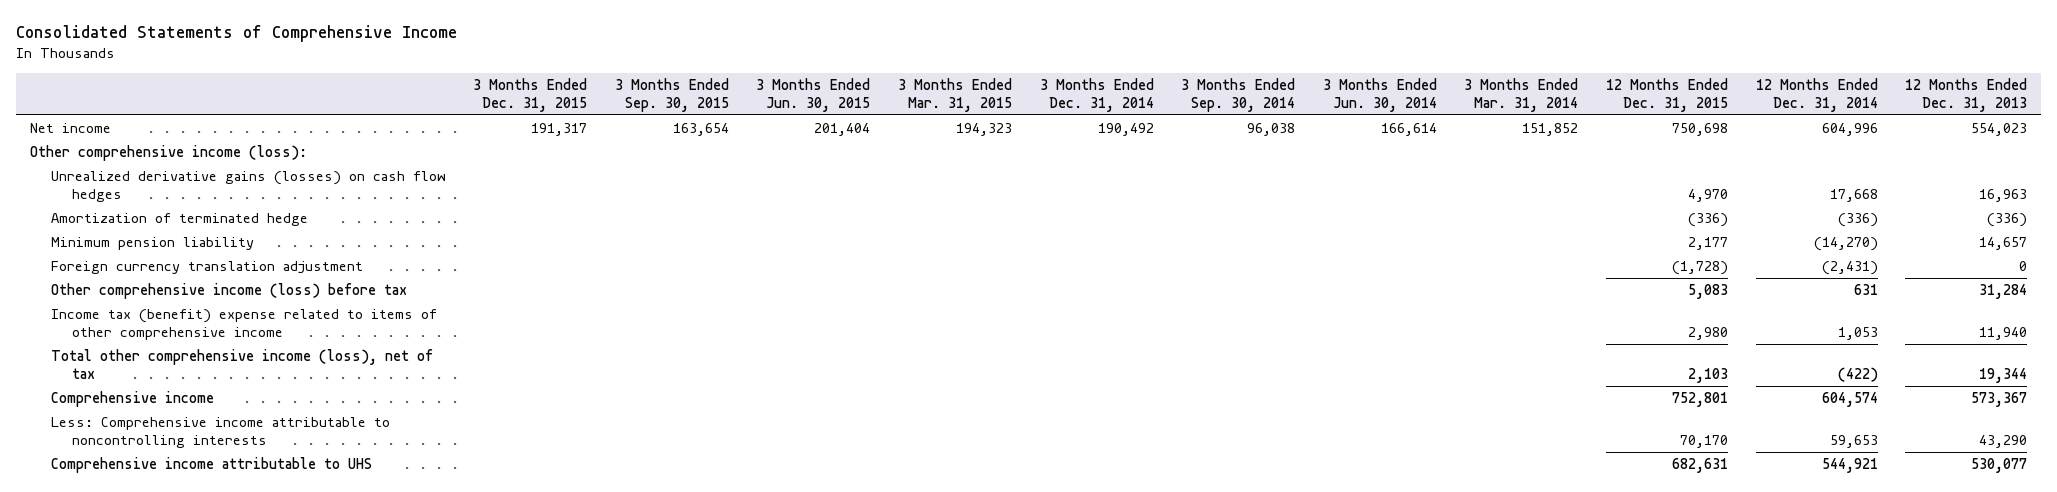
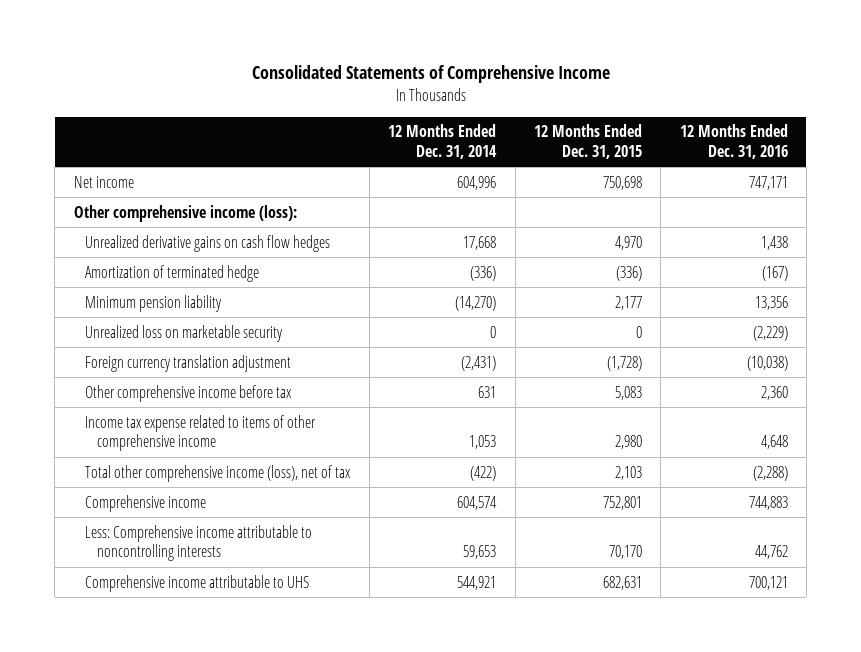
[473,77,588,113] 3 Months Ended Dec. 31, 2015 -> none
[614,77,729,113] 3 Months Ended Sep. 30, 2015 -> none
[756,77,871,113] 3 Months Ended Jun. 30, 2015 -> none
[897,77,1012,113] 3 Months Ended Mar. 31, 2015 -> none
[1039,77,1154,113] 3 Months Ended Dec. 31, 2014 -> none
[1181,77,1296,113] 3 Months Ended Sep. 30, 2014 -> none
[1322,77,1437,113] 3 Months Ended Jun. 30, 2014 -> none
[1464,77,1579,113] 3 Months Ended Mar. 31, 2014 -> none
[1905,77,2028,113] 12 Months Ended Dec. 31, 2013 -> none
none -> [679,124,788,159] 12 Months Ended Dec. 31, 2016
[50,170,446,203] Unrealized derivative gains (losses) on cash flow hedges -> [85,234,331,252] Unrealized derivative gains on cash flow hedges
none -> [85,324,284,342] Unrealized loss on marketable security
[50,282,407,299] Other comprehensive income (loss) before tax -> [85,384,293,402] Other comprehensive income before tax
[50,308,437,341] Income tax (benefit) expense related to items of other comprehensive income -> [85,414,317,452] Income tax expense related to items of other comprehensive income

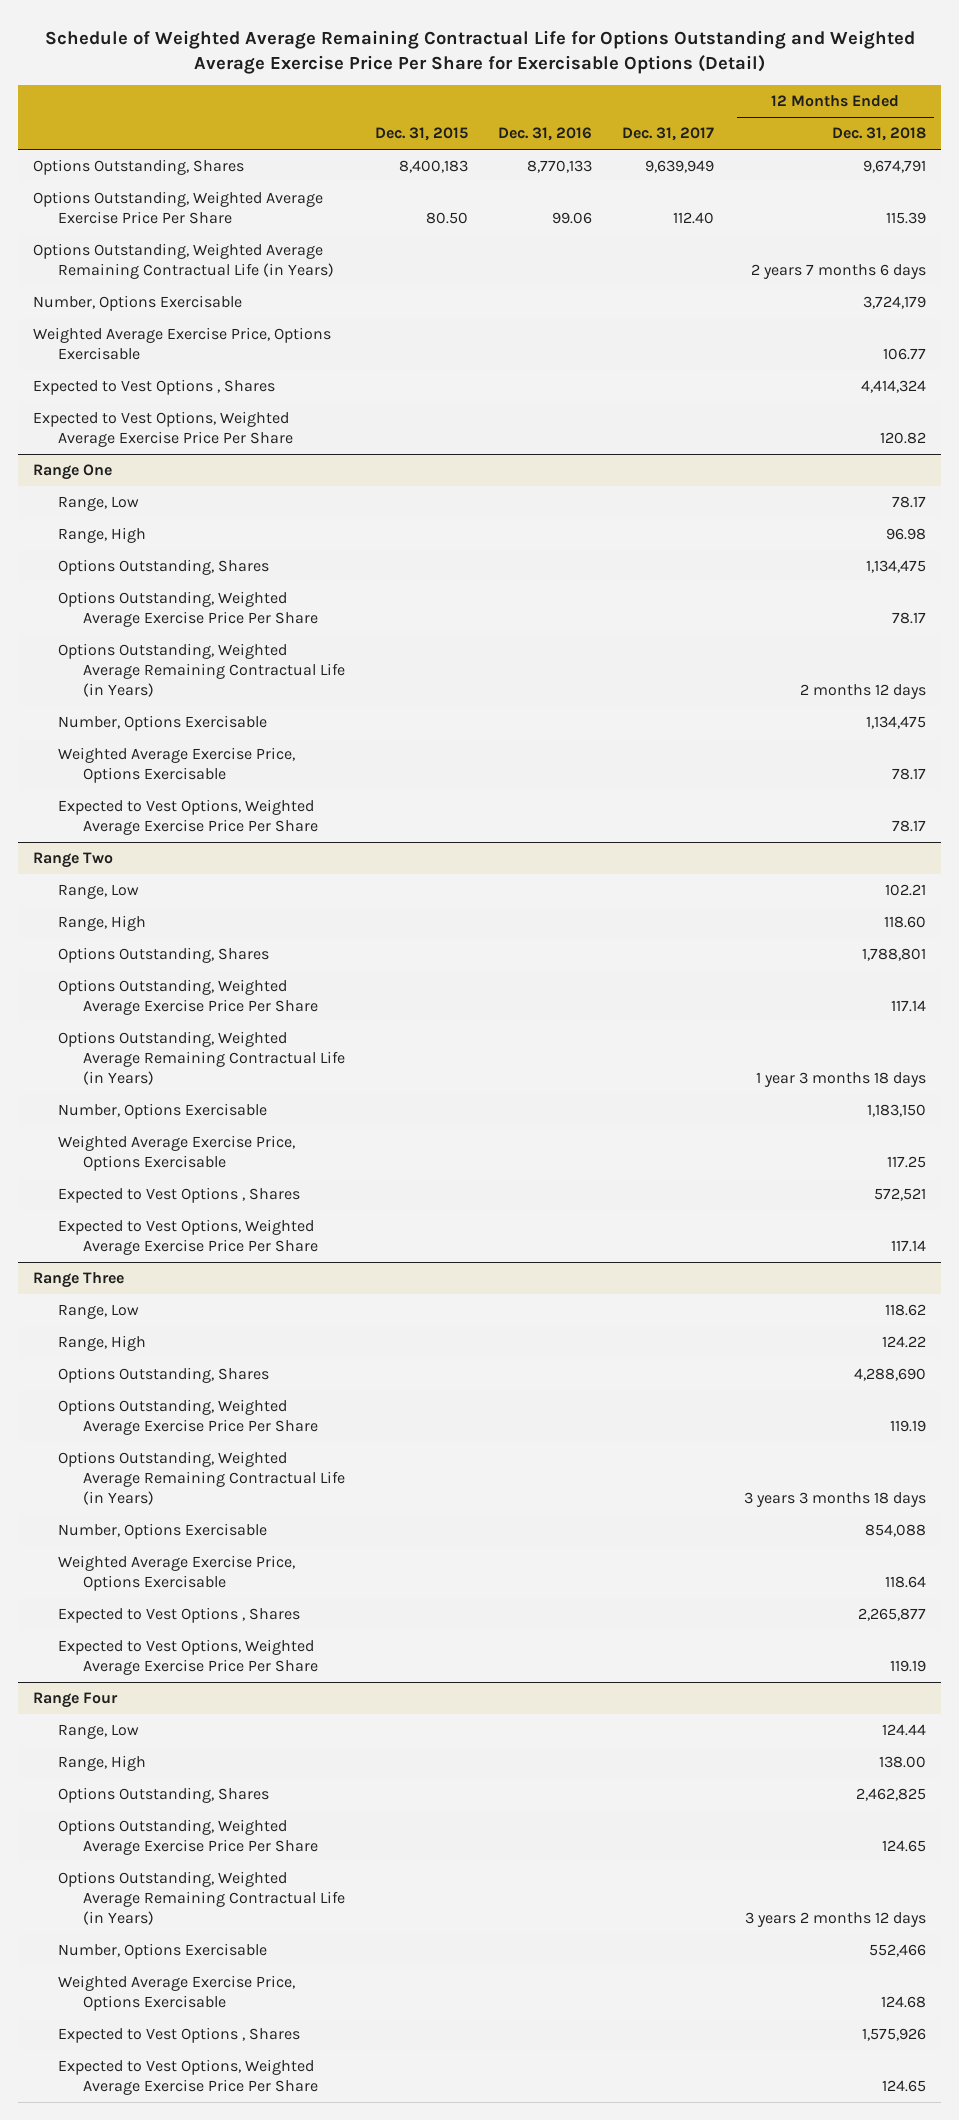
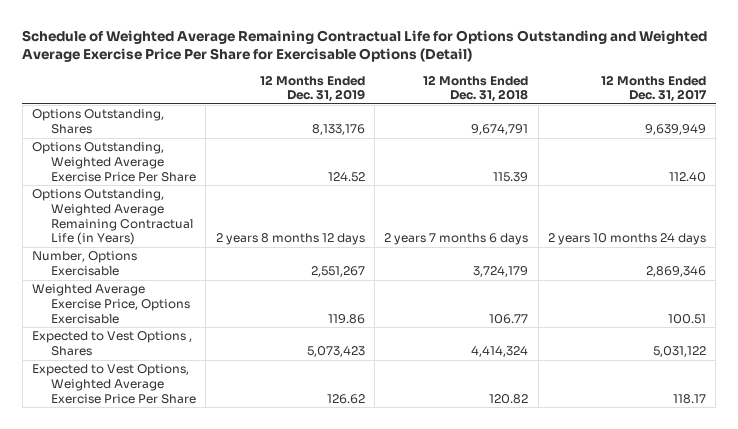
[375,127,469,142] Dec. 31, 2015 -> none
[498,127,593,142] Dec. 31, 2016 -> none
[622,127,715,142] Dec. 31, 2017 -> none
none -> [259,74,365,103] 12 Months Ended Dec. 31, 2019
none -> [600,74,707,103] 12 Months Ended Dec. 31, 2017
[33,464,113,481] Range One -> none
[58,496,140,512] Range, Low -> none
[58,527,147,544] Range, High -> none
[58,559,270,576] Options Outstanding, Shares -> none
[58,591,319,627] Options Outstanding, Weighted Average Exercise Price Per Share -> none
[58,643,346,697] Options Outstanding, Weighted Average Remaining Contractual Life (in Years) -> none
[58,715,268,732] Number, Options Exercisable -> none
[58,747,296,783] Weighted Average Exercise Price, Options Exercisable -> none
[58,799,319,835] Expected to Vest Options, Weighted Average Exercise Price Per Share -> none
[33,852,114,869] Range Two -> none
[58,884,140,900] Range, Low -> none
[58,915,147,932] Range, High -> none
[58,947,270,964] Options Outstanding, Shares -> none
[58,979,319,1015] Options Outstanding, Weighted Average Exercise Price Per Share -> none
[58,1031,346,1085] Options Outstanding, Weighted Average Remaining Contractual Life (in Years) -> none
[58,1103,268,1120] Number, Options Exercisable -> none
[58,1135,296,1171] Weighted Average Exercise Price, Options Exercisable -> none
[58,1187,301,1204] Expected to Vest Options , Shares -> none
[58,1219,319,1255] Expected to Vest Options, Weighted Average Exercise Price Per Share -> none
[33,1272,125,1289] Range Three -> none
[58,1304,140,1320] Range, Low -> none
[58,1335,147,1352] Range, High -> none
[58,1367,270,1384] Options Outstanding, Shares -> none
[58,1399,319,1435] Options Outstanding, Weighted Average Exercise Price Per Share -> none
[58,1451,346,1505] Options Outstanding, Weighted Average Remaining Contractual Life (in Years) -> none
[58,1523,268,1540] Number, Options Exercisable -> none
[58,1555,296,1591] Weighted Average Exercise Price, Options Exercisable -> none
[58,1607,301,1624] Expected to Vest Options , Shares -> none
[58,1639,319,1675] Expected to Vest Options, Weighted Average Exercise Price Per Share -> none
[33,1692,119,1709] Range Four -> none
[58,1724,140,1740] Range, Low -> none
[58,1755,147,1772] Range, High -> none
[58,1787,270,1804] Options Outstanding, Shares -> none
[58,1819,319,1855] Options Outstanding, Weighted Average Exercise Price Per Share -> none
[58,1871,346,1925] Options Outstanding, Weighted Average Remaining Contractual Life (in Years) -> none
[58,1943,268,1960] Number, Options Exercisable -> none
[58,1975,296,2011] Weighted Average Exercise Price, Options Exercisable -> none
[58,2027,301,2044] Expected to Vest Options , Shares -> none
[58,2059,319,2095] Expected to Vest Options, Weighted Average Exercise Price Per Share -> none

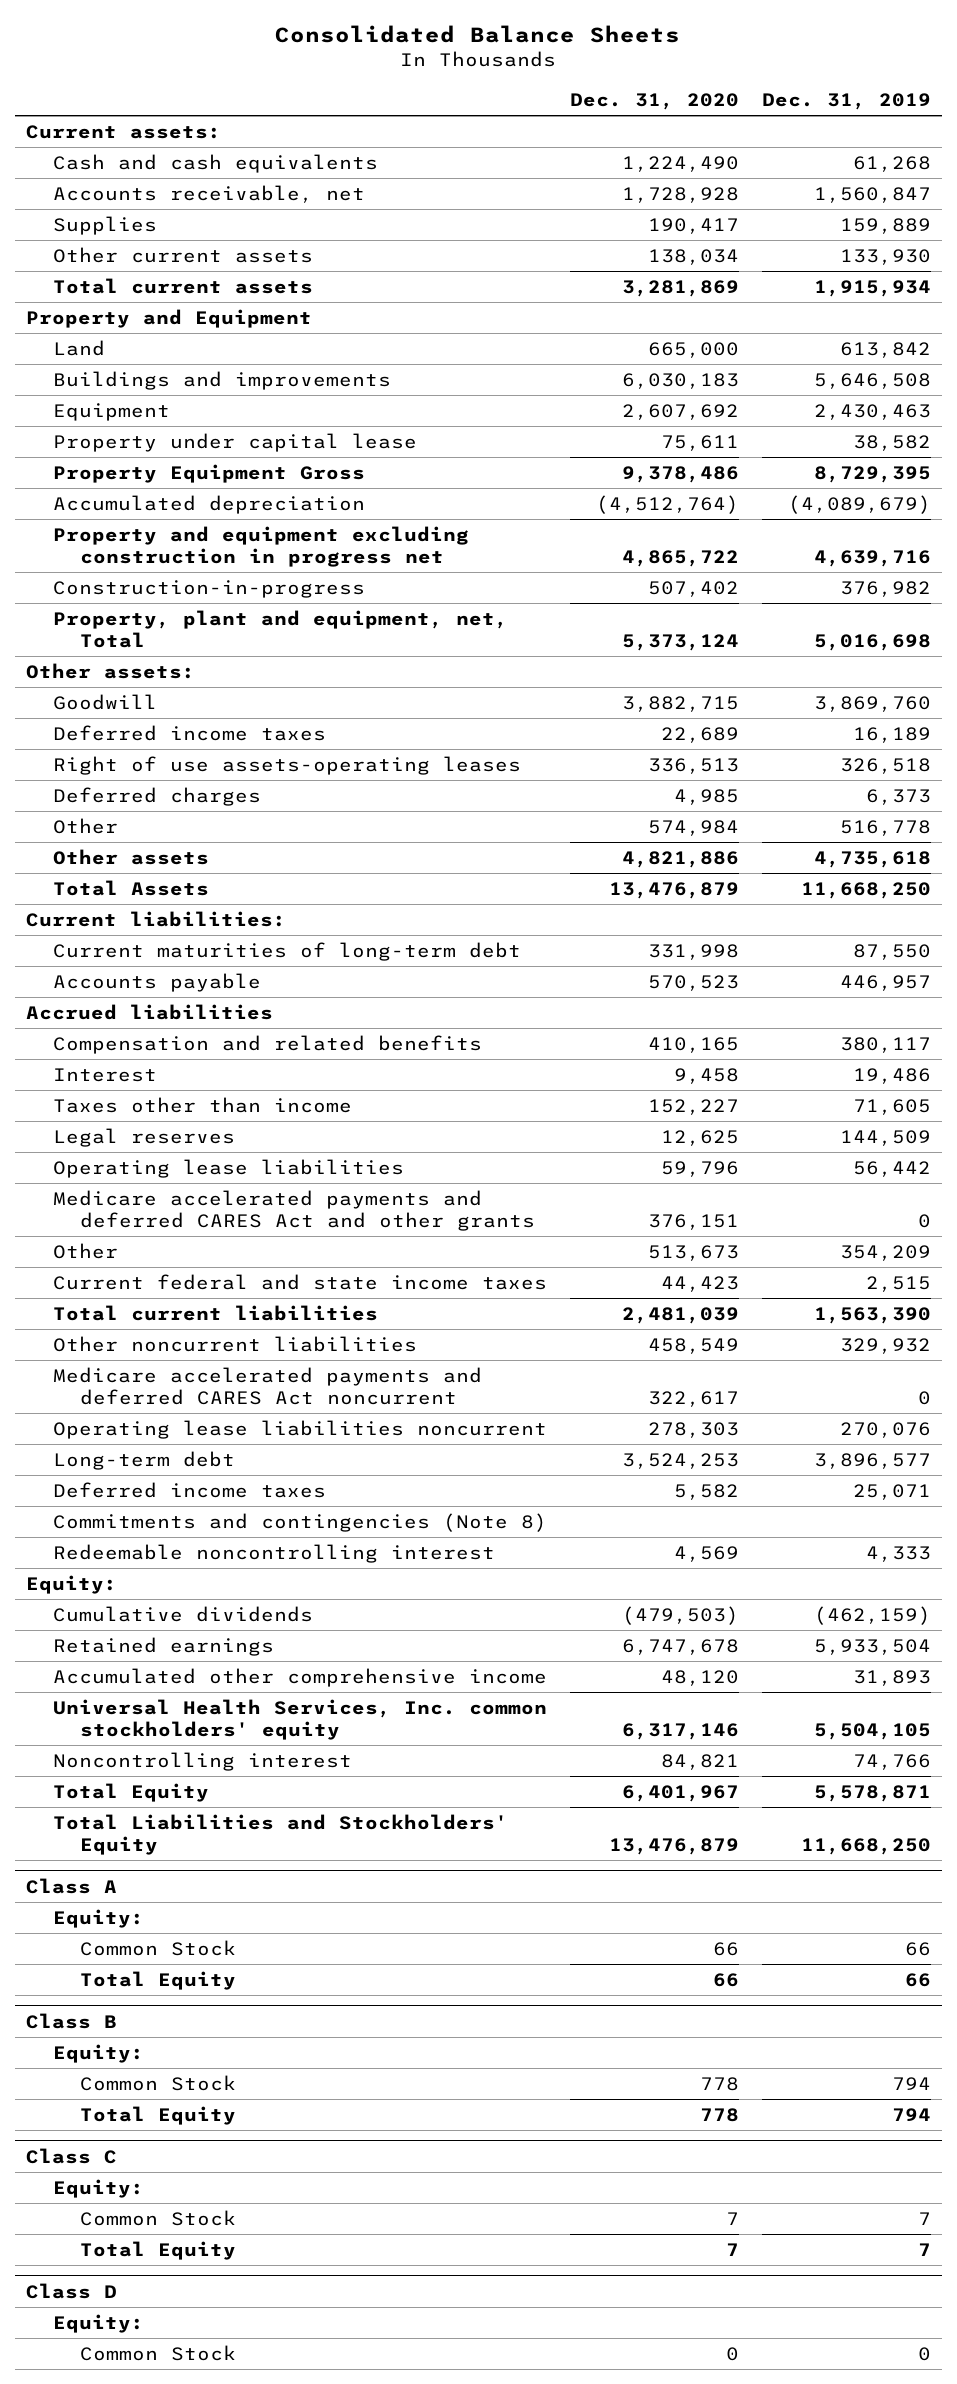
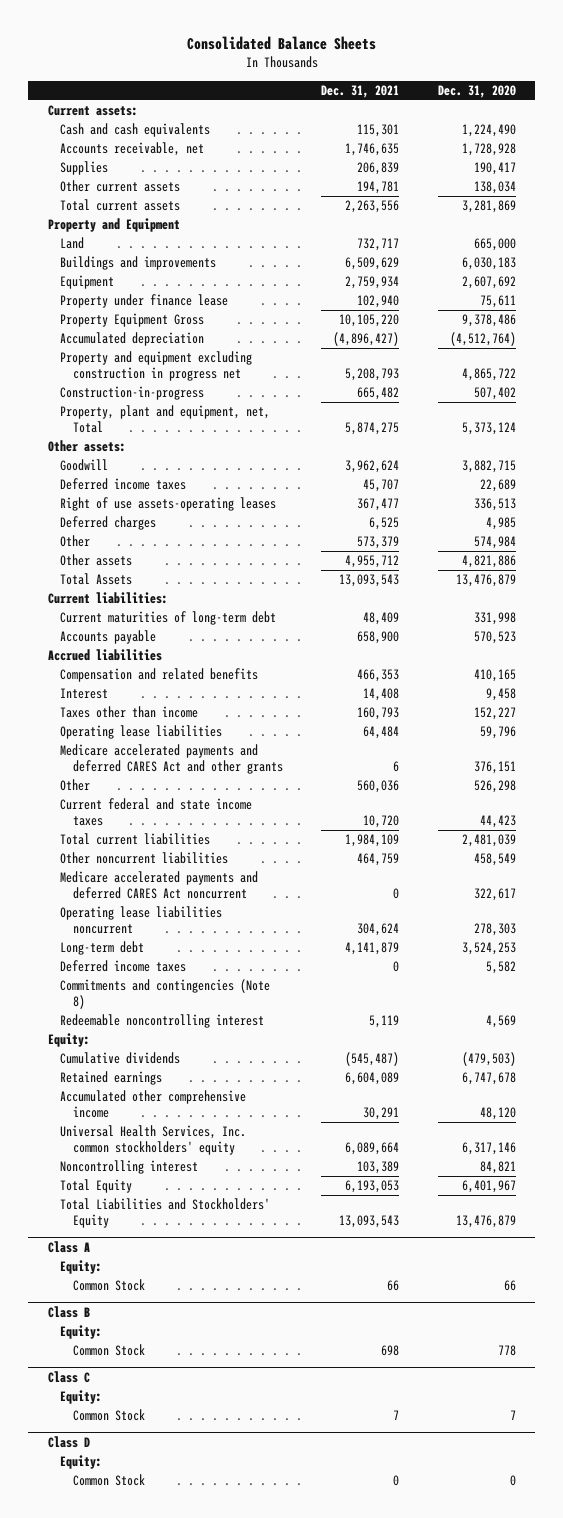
[761,92,931,110] Dec. 31, 2019 -> none
none -> [321,84,400,98] Dec. 31, 2021
[53,432,418,452] Property under capital lease -> [60,294,229,309] Property under finance lease
[53,1127,236,1147] Legal reserves -> none
[648,1244,740,1261] 513,673 -> [473,780,516,794] 526,298
[80,1970,237,1990] Total Equity -> none
[80,2105,237,2125] Total Equity -> none
[80,2240,237,2260] Total Equity -> none

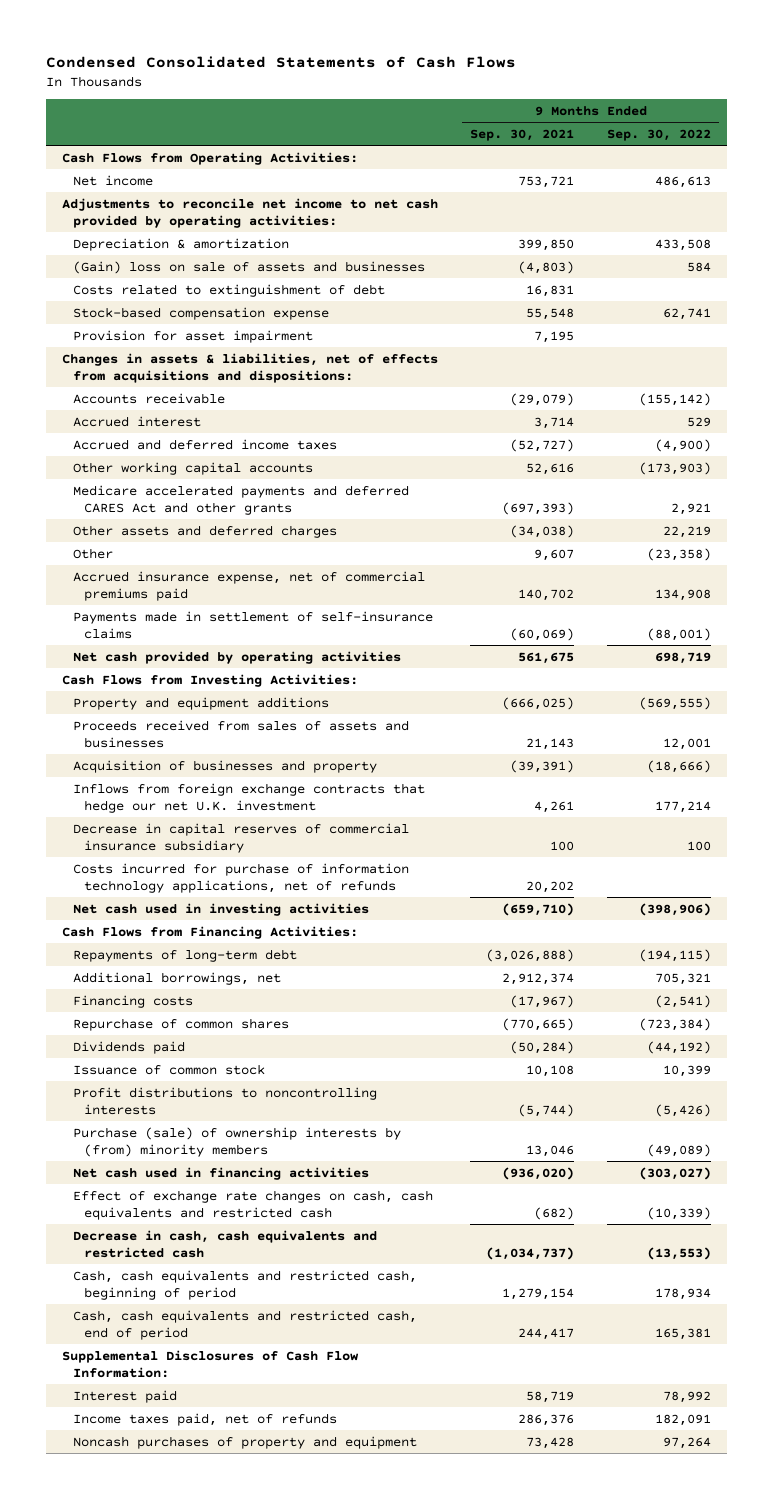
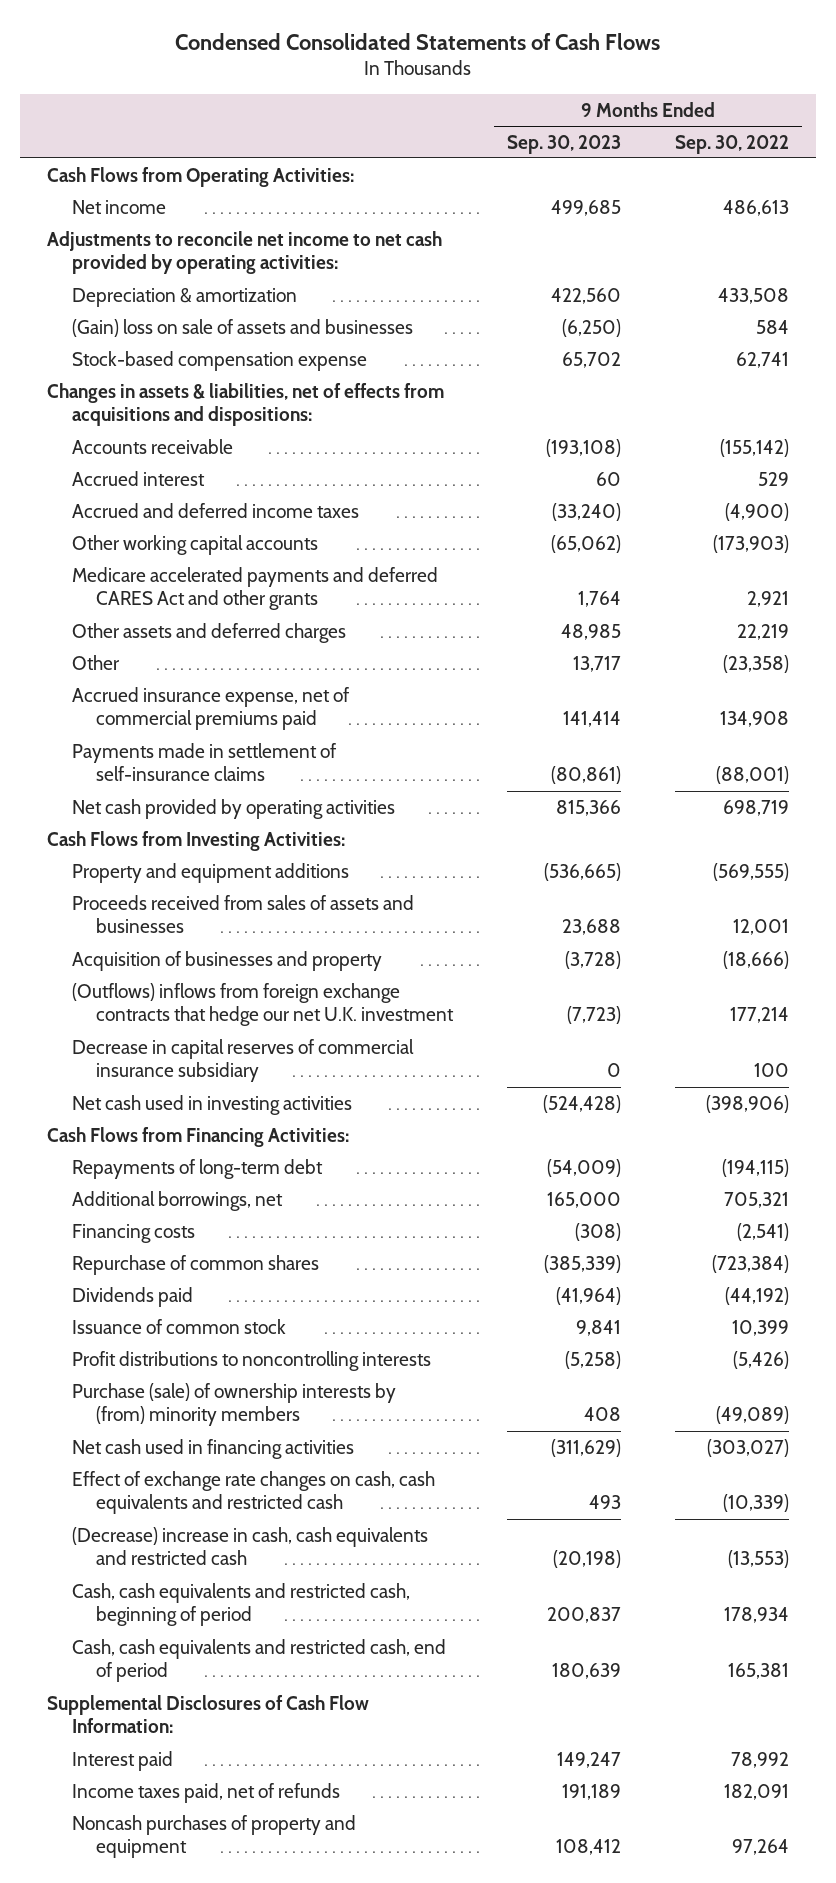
[470,128,575,141] Sep. 30, 2021 -> none
none -> [506,134,621,154] Sep. 30, 2023
[73,283,386,297] Costs related to extinguishment of debt -> none
[73,329,314,343] Provision for asset impairment -> none
[73,782,426,813] Inflows from foreign exchange contracts that hedge our net U.K. investment -> [71,982,455,1027] (Outflows) inflows from foreign exchange contracts that hedge our net U.K. investment
[73,862,410,893] Costs incurred for purchase of information technology applications, net of refunds -> none
[73,1229,378,1258] Decrease in cash, cash equivalents and restricted cash -> [71,1526,428,1566] (Decrease) increase in cash, cash equivalents and restricted cash

